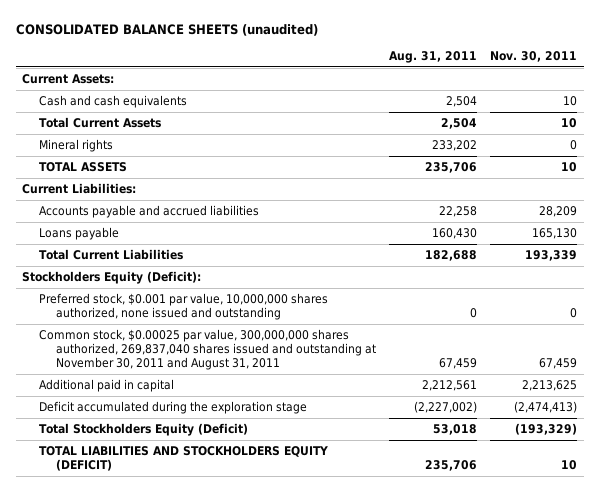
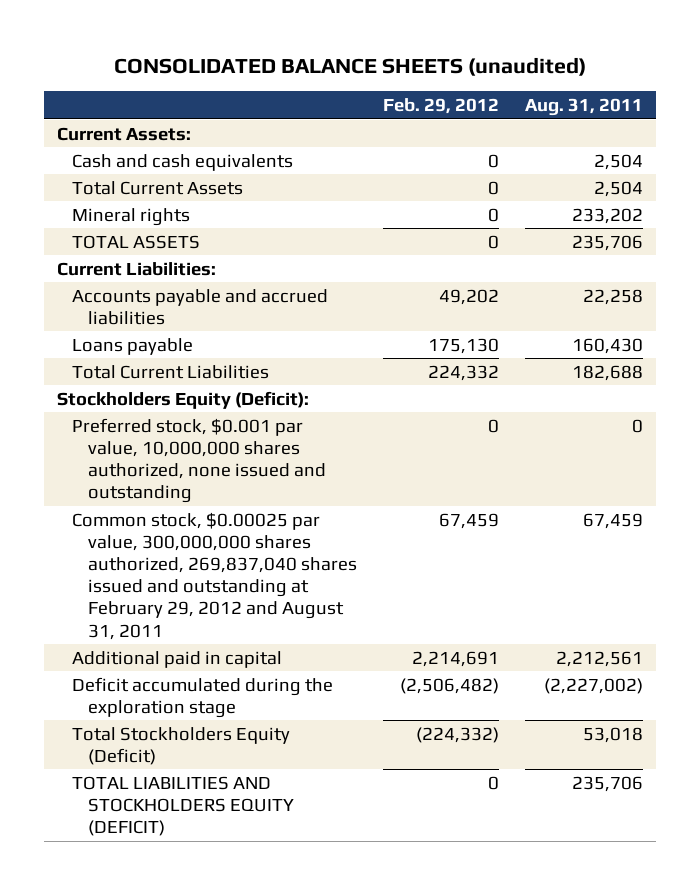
[490,51,578,63] Nov. 30, 2011 -> none
none -> [382,98,499,115] Feb. 29, 2012
[39,329,377,371] Common stock, $0.00025 par value, 300,000,000 shares authorized, 269,837,040 shares issued and outstanding at November 30, 2011 and August 31, 2011 -> [72,511,357,640] Common stock, $0.00025 par value, 300,000,000 shares authorized, 269,837,040 shares issued and outstanding at February 29, 2012 and August 31, 2011

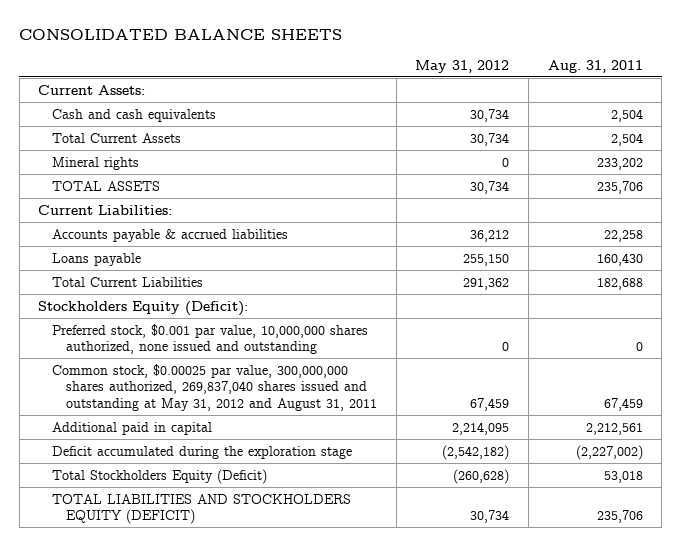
[113,56,586,76] CONSOLIDATED BALANCE SHEETS (unaudited) -> [19,28,343,40] CONSOLIDATED BALANCE SHEETS
[382,98,499,115] Feb. 29, 2012 -> none
none -> [415,59,510,73] May 31, 2012
[72,288,329,325] Accounts payable and accrued liabilities -> [52,228,289,242] Accounts payable & accrued liabilities
[72,511,357,640] Common stock, $0.00025 par value, 300,000,000 shares authorized, 269,837,040 shares issued and outstanding at February 29, 2012 and August 31, 2011 -> [52,363,377,411] Common stock, $0.00025 par value, 300,000,000 shares authorized, 269,837,040 shares issued and outstanding at May 31, 2012 and August 31, 2011

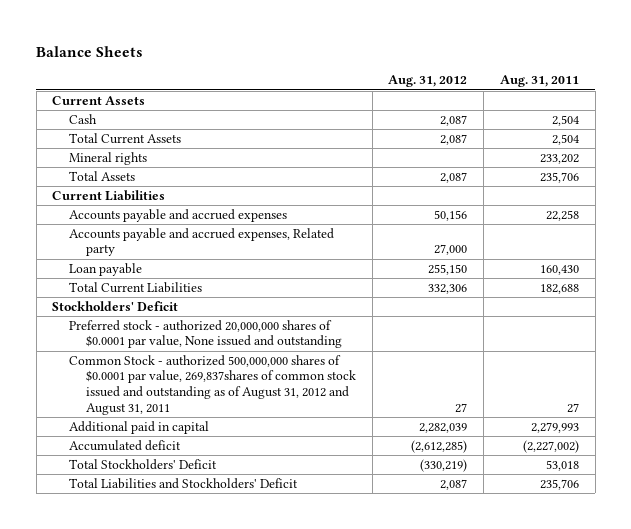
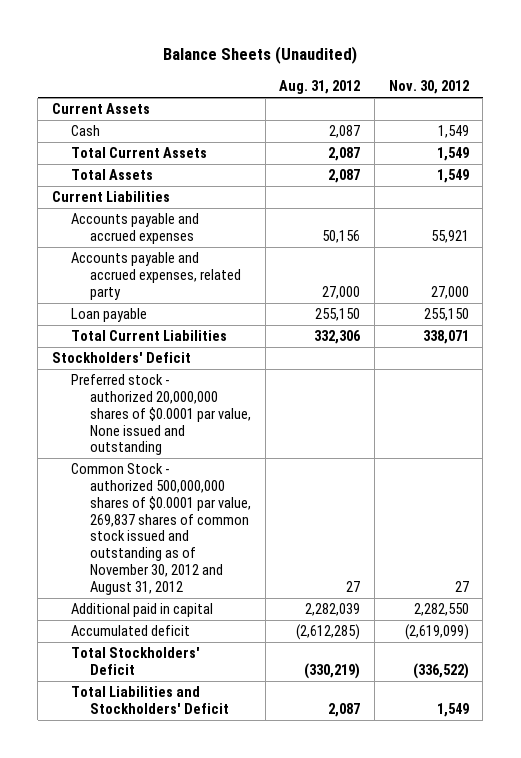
[36,45,144,57] Balance Sheets -> [163,46,358,65] Balance Sheets (Unaudited)
[499,75,579,88] Aug. 31, 2011 -> none
none -> [388,80,469,95] Nov. 30, 2012
[69,151,148,165] Mineral rights -> none
[69,227,335,257] Accounts payable and accrued expenses, Related party -> [71,252,242,300] Accounts payable and accrued expenses, related party
[69,354,356,415] Common Stock - authorized 500,000,000 shares of $0.0001 par value, 269,837shares of common stock issued and outstanding as of August 31, 2012 and August 31, 2011 -> [71,463,252,595] Common Stock - authorized 500,000,000 shares of $0.0001 par value, 269,837 shares of common stock issued and outstanding as of November 30, 2012 and August 31, 2012

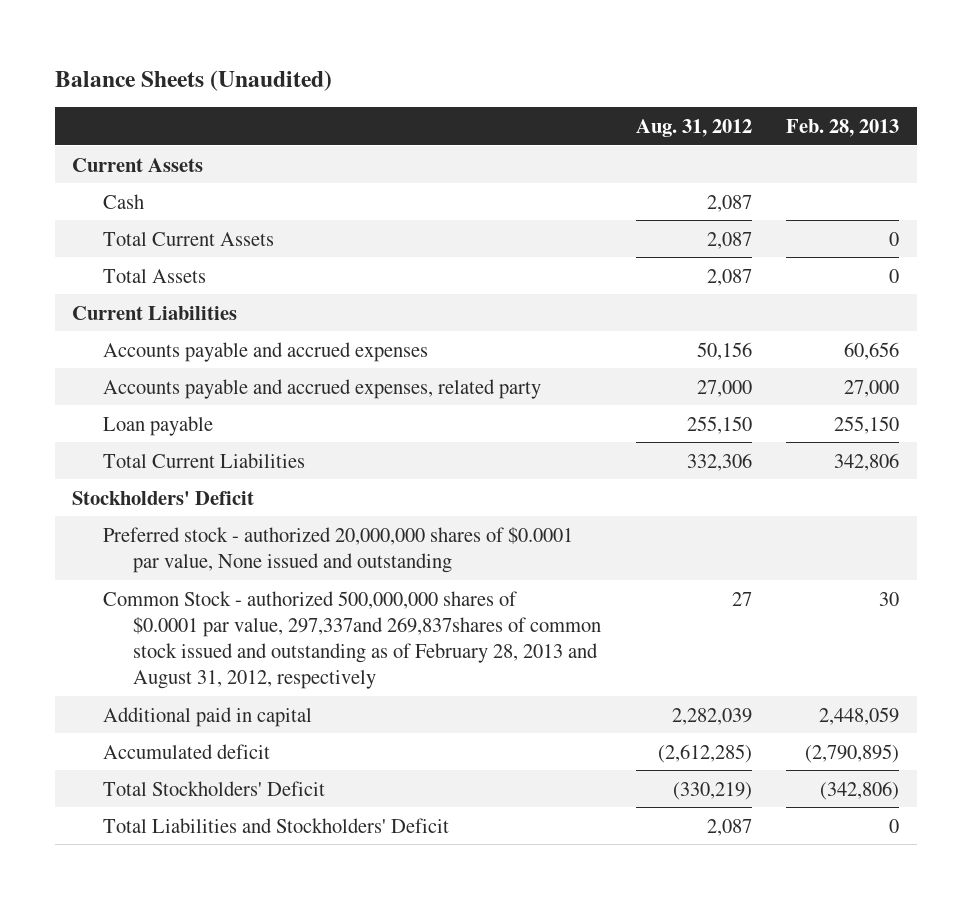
[388,80,469,95] Nov. 30, 2012 -> none
none -> [786,118,900,137] Feb. 28, 2013
[71,463,252,595] Common Stock - authorized 500,000,000 shares of $0.0001 par value, 269,837 shares of common stock issued and outstanding as of November 30, 2012 and August 31, 2012 -> [102,590,602,690] Common Stock - authorized 500,000,000 shares of $0.0001 par value, 297,337and 269,837shares of common stock issued and outstanding as of February 28, 2013 and August 31, 2012, respectively

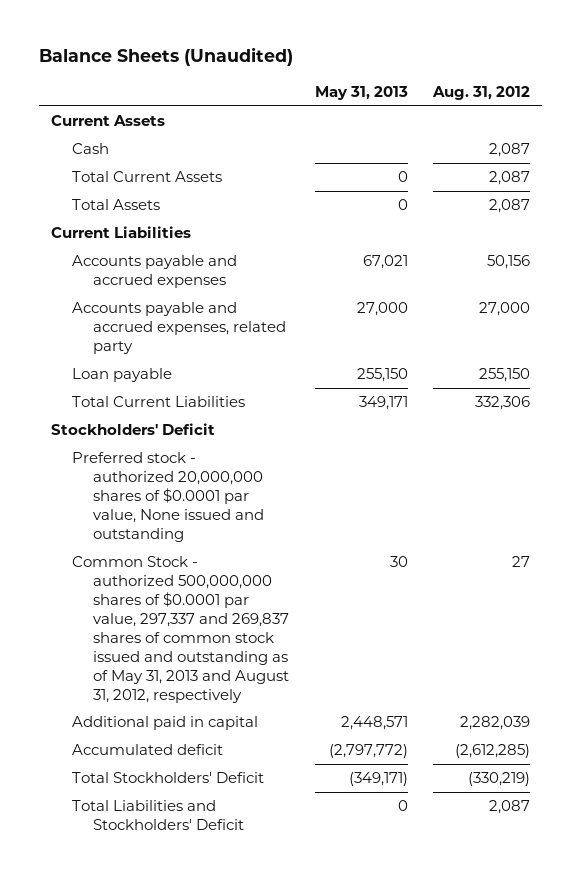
[786,118,900,137] Feb. 28, 2013 -> none
none -> [314,85,408,100] May 31, 2013
[102,590,602,690] Common Stock - authorized 500,000,000 shares of $0.0001 par value, 297,337and 269,837shares of common stock issued and outstanding as of February 28, 2013 and August 31, 2012, respectively -> [72,556,290,703] Common Stock - authorized 500,000,000 shares of $0.0001 par value, 297,337 and 269,837 shares of common stock issued and outstanding as of May 31, 2013 and August 31, 2012, respectively

